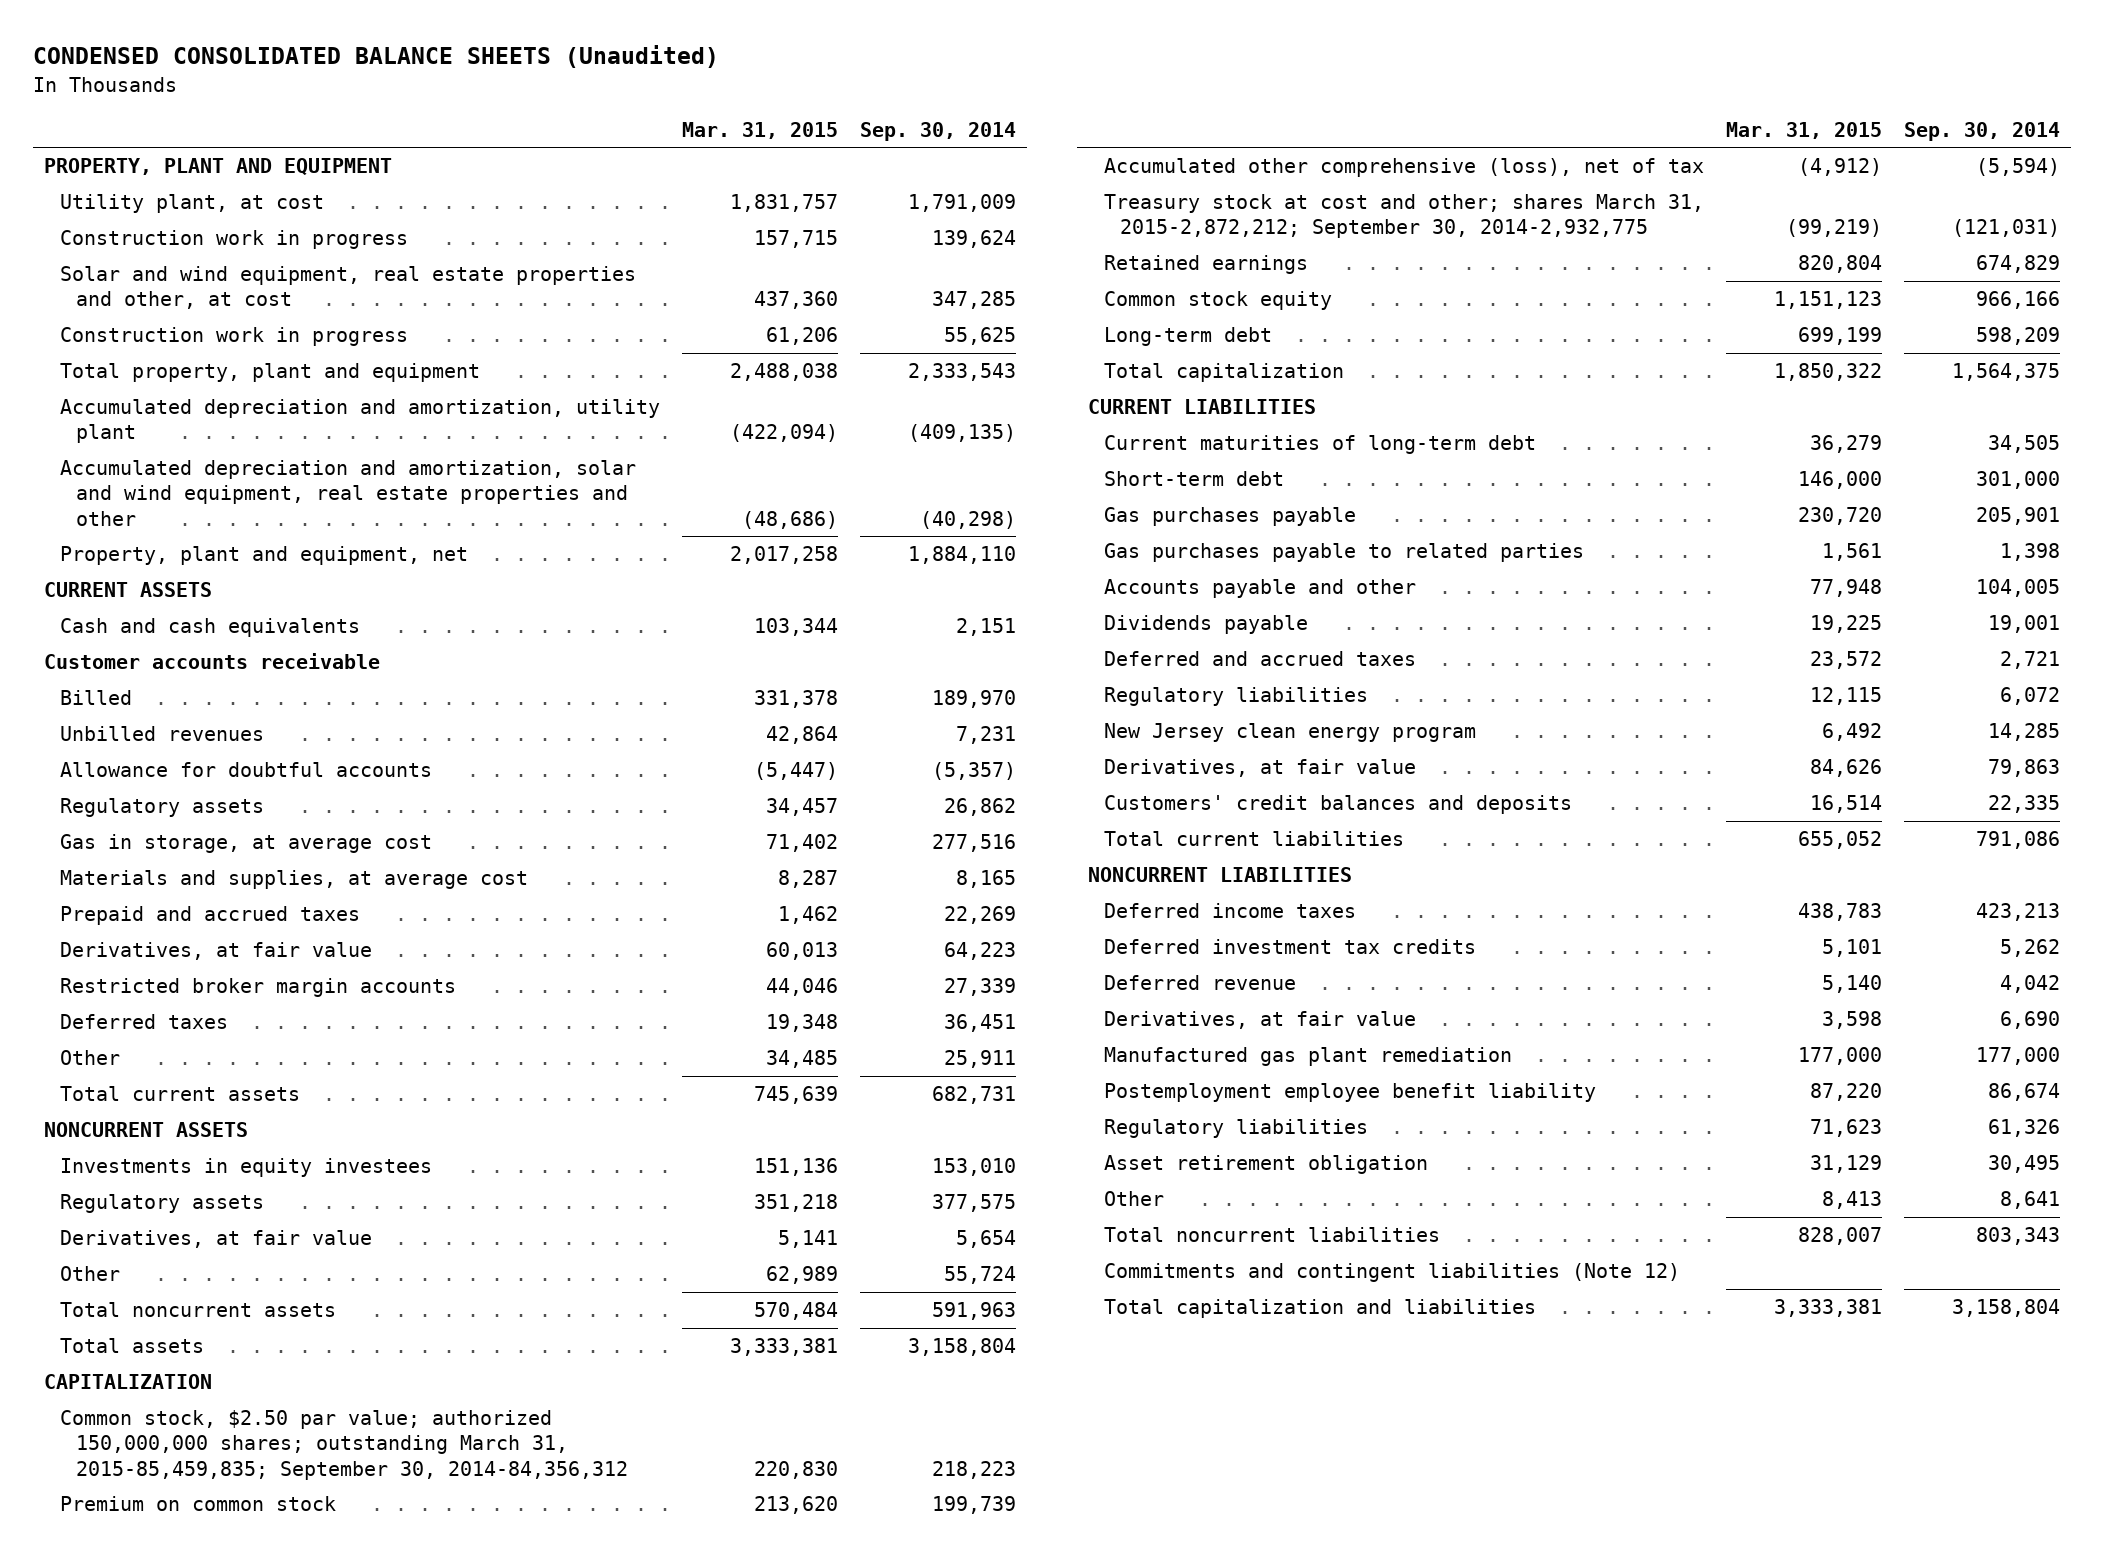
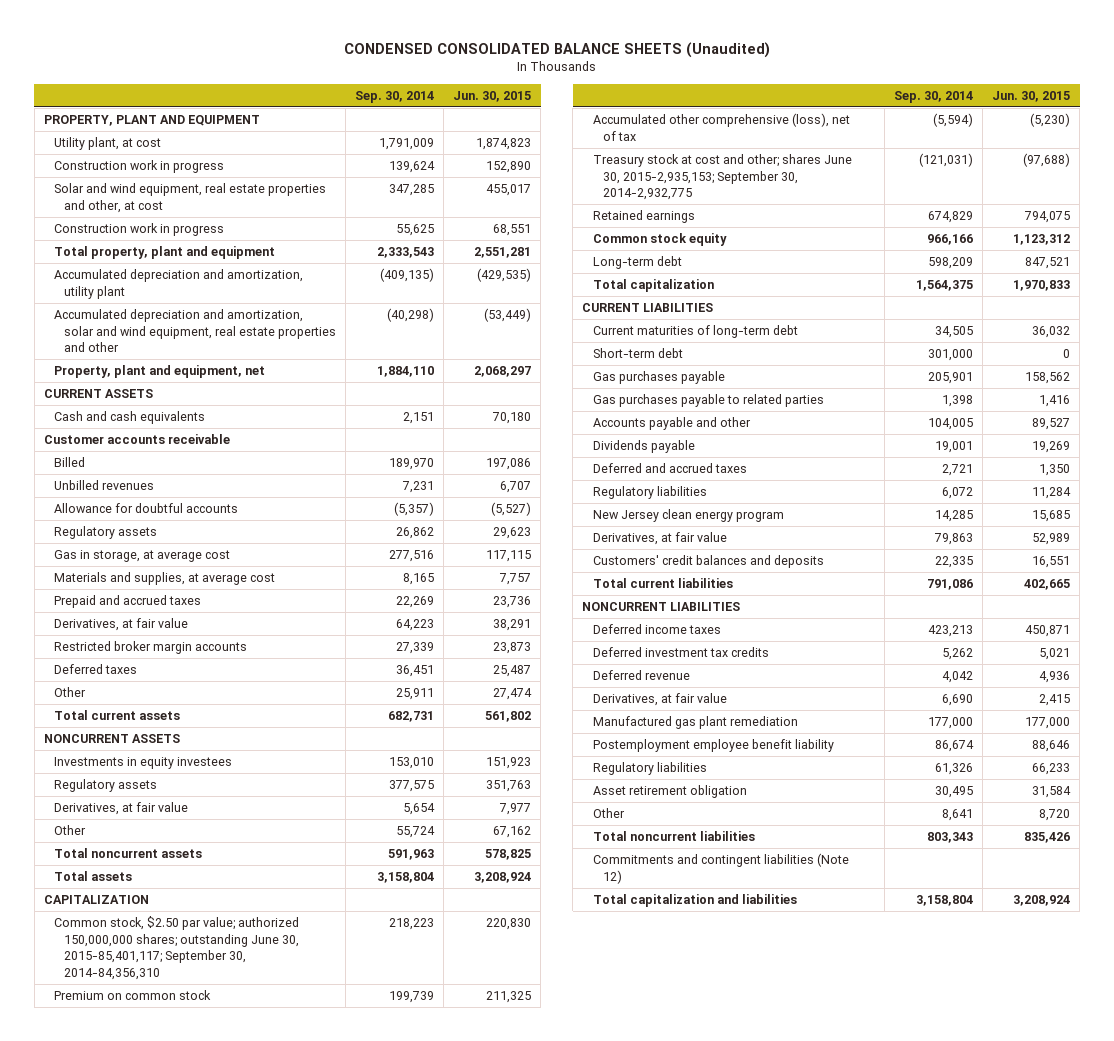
[682,121,839,139] Mar. 31, 2015 -> none
none -> [453,90,532,102] Jun. 30, 2015
[60,1410,628,1480] Common stock, $2.50 par value; authorized 150,000,000 shares; outstanding March 31, 2015-85,459,835; September 30, 2014-84,356,312 -> [53,916,299,980] Common stock, $2.50 par value; authorized 150,000,000 shares; outstanding June 30, 2015-85,401,117; September 30, 2014-84,356,310
[1103,194,1704,239] Treasury stock at cost and other; shares March 31, 2015-2,872,212; September 30, 2014-2,932,775 -> [592,154,852,201] Treasury stock at cost and other; shares June 30, 2015-2,935,153; September 30, 2014-2,932,775

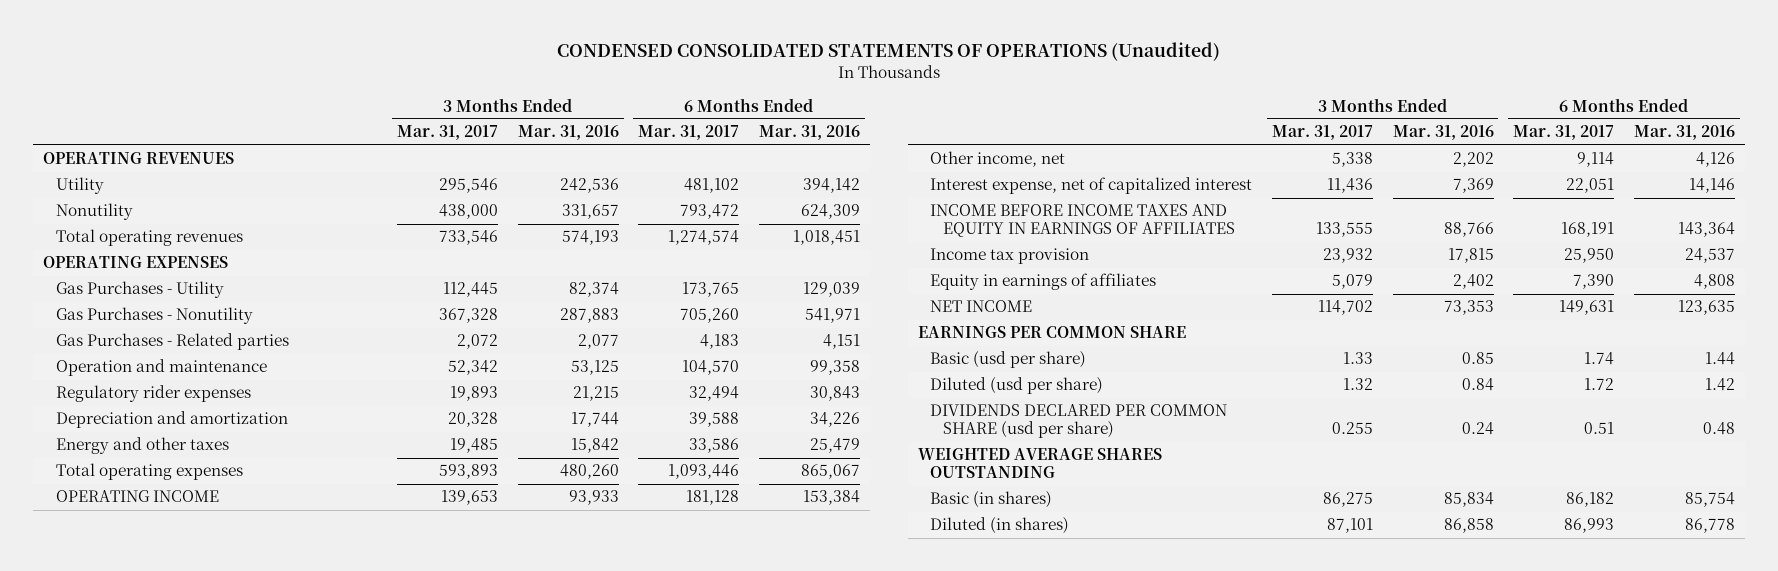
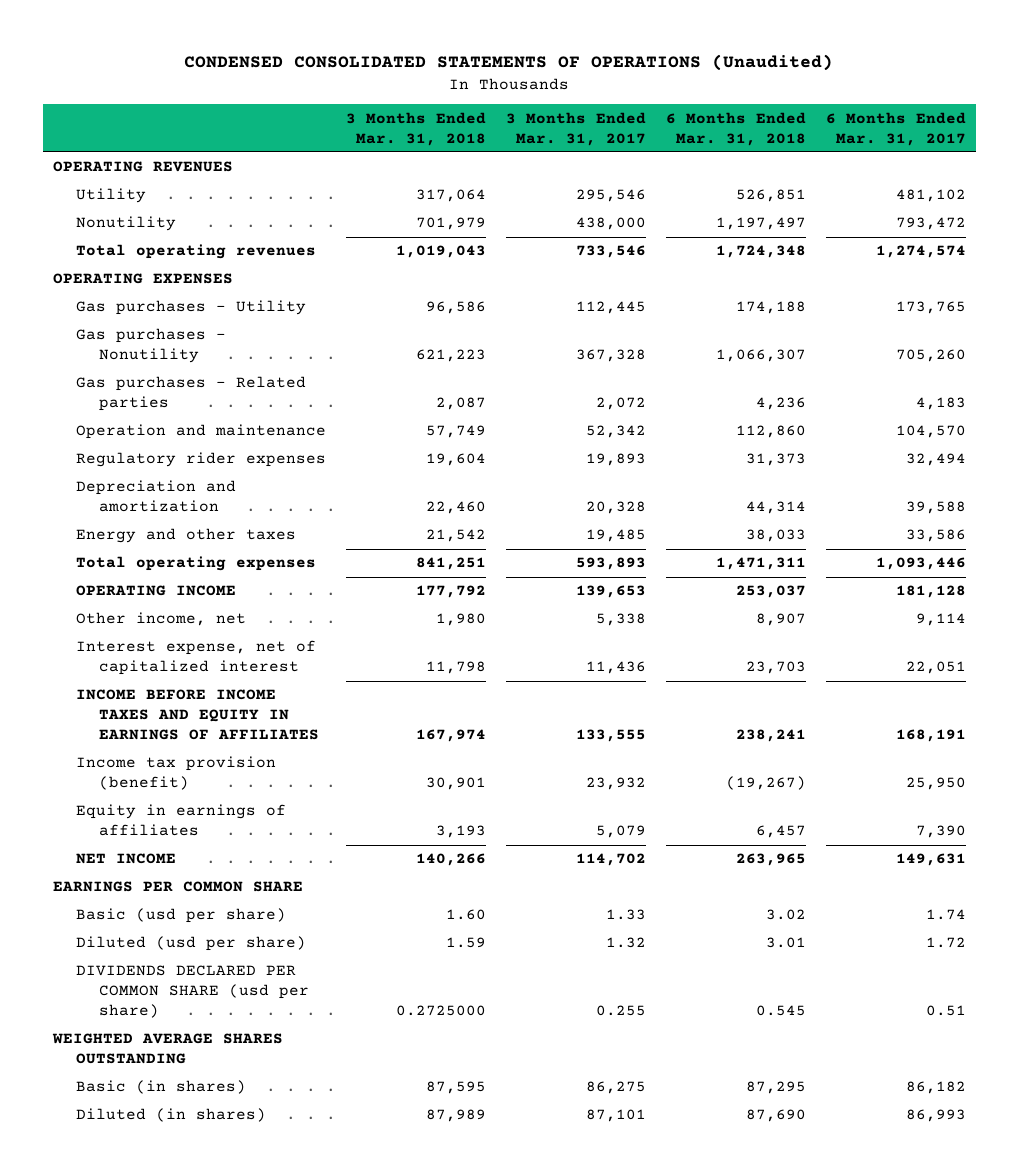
[517,125,619,141] Mar. 31, 2016 -> none
[759,125,861,141] Mar. 31, 2016 -> none
none -> [345,111,486,146] 3 Months Ended Mar. 31, 2018
none -> [665,111,806,146] 6 Months Ended Mar. 31, 2018
[55,281,224,299] Gas Purchases - Utility -> [75,300,306,316] Gas purchases - Utility
[55,307,253,325] Gas Purchases - Nonutility -> [75,328,226,364] Gas purchases - Nonutility
[55,333,289,351] Gas Purchases - Related parties -> [75,376,306,412] Gas purchases - Related parties
[930,248,1090,265] Income tax provision -> [75,756,276,791] Income tax provision (benefit)

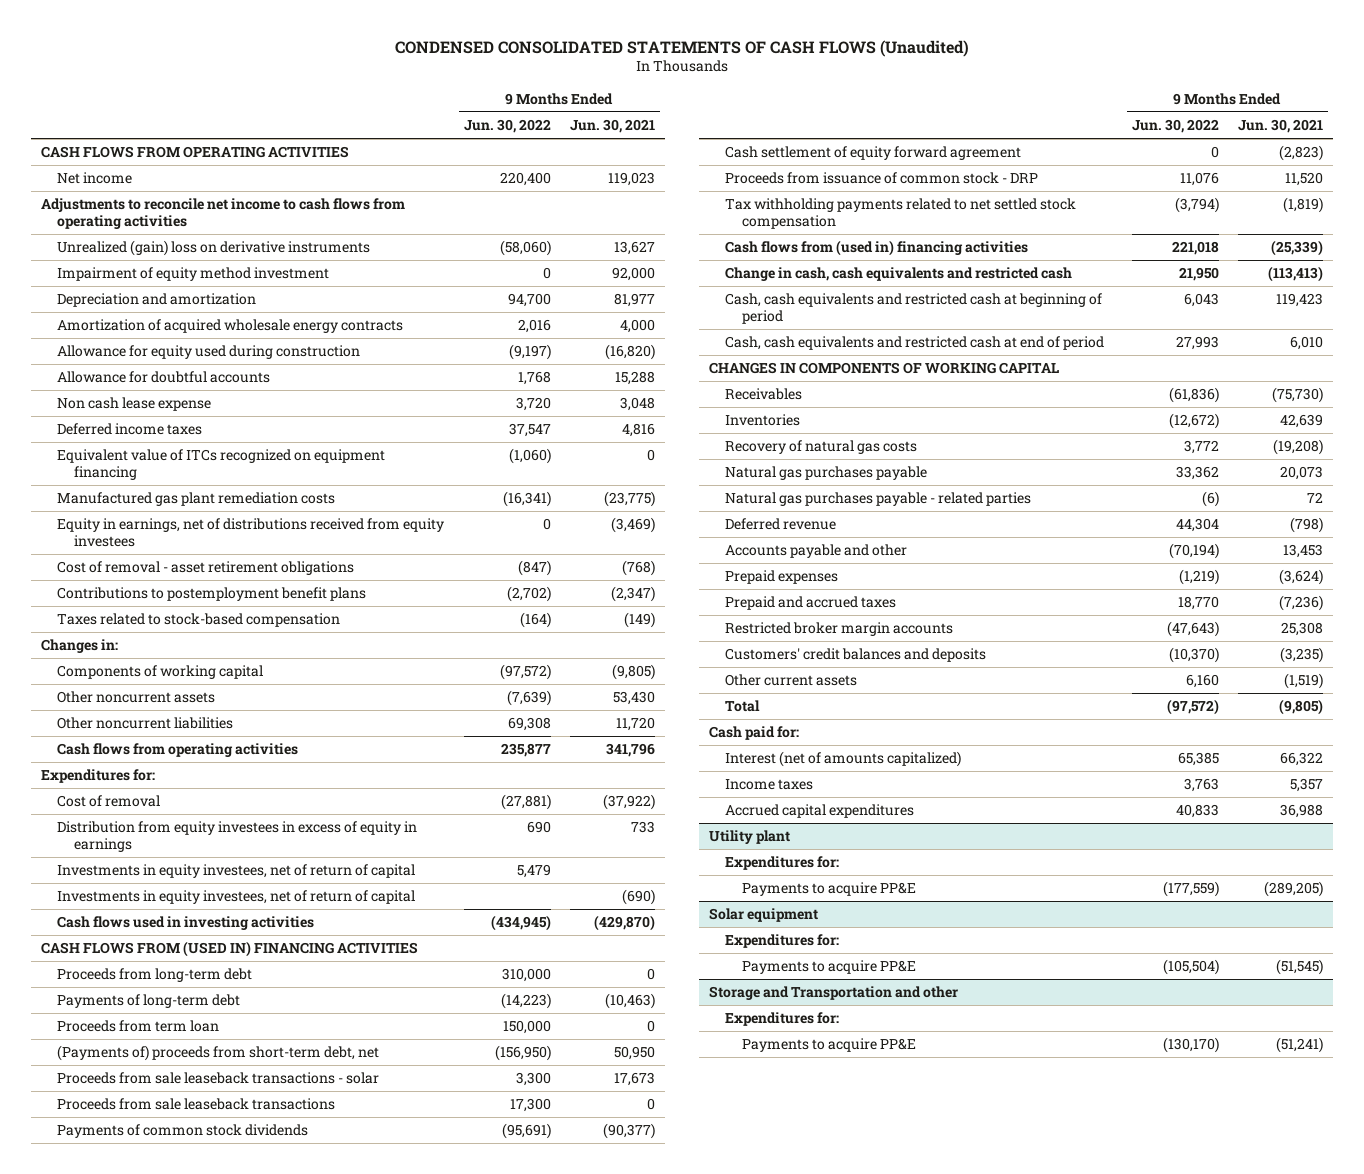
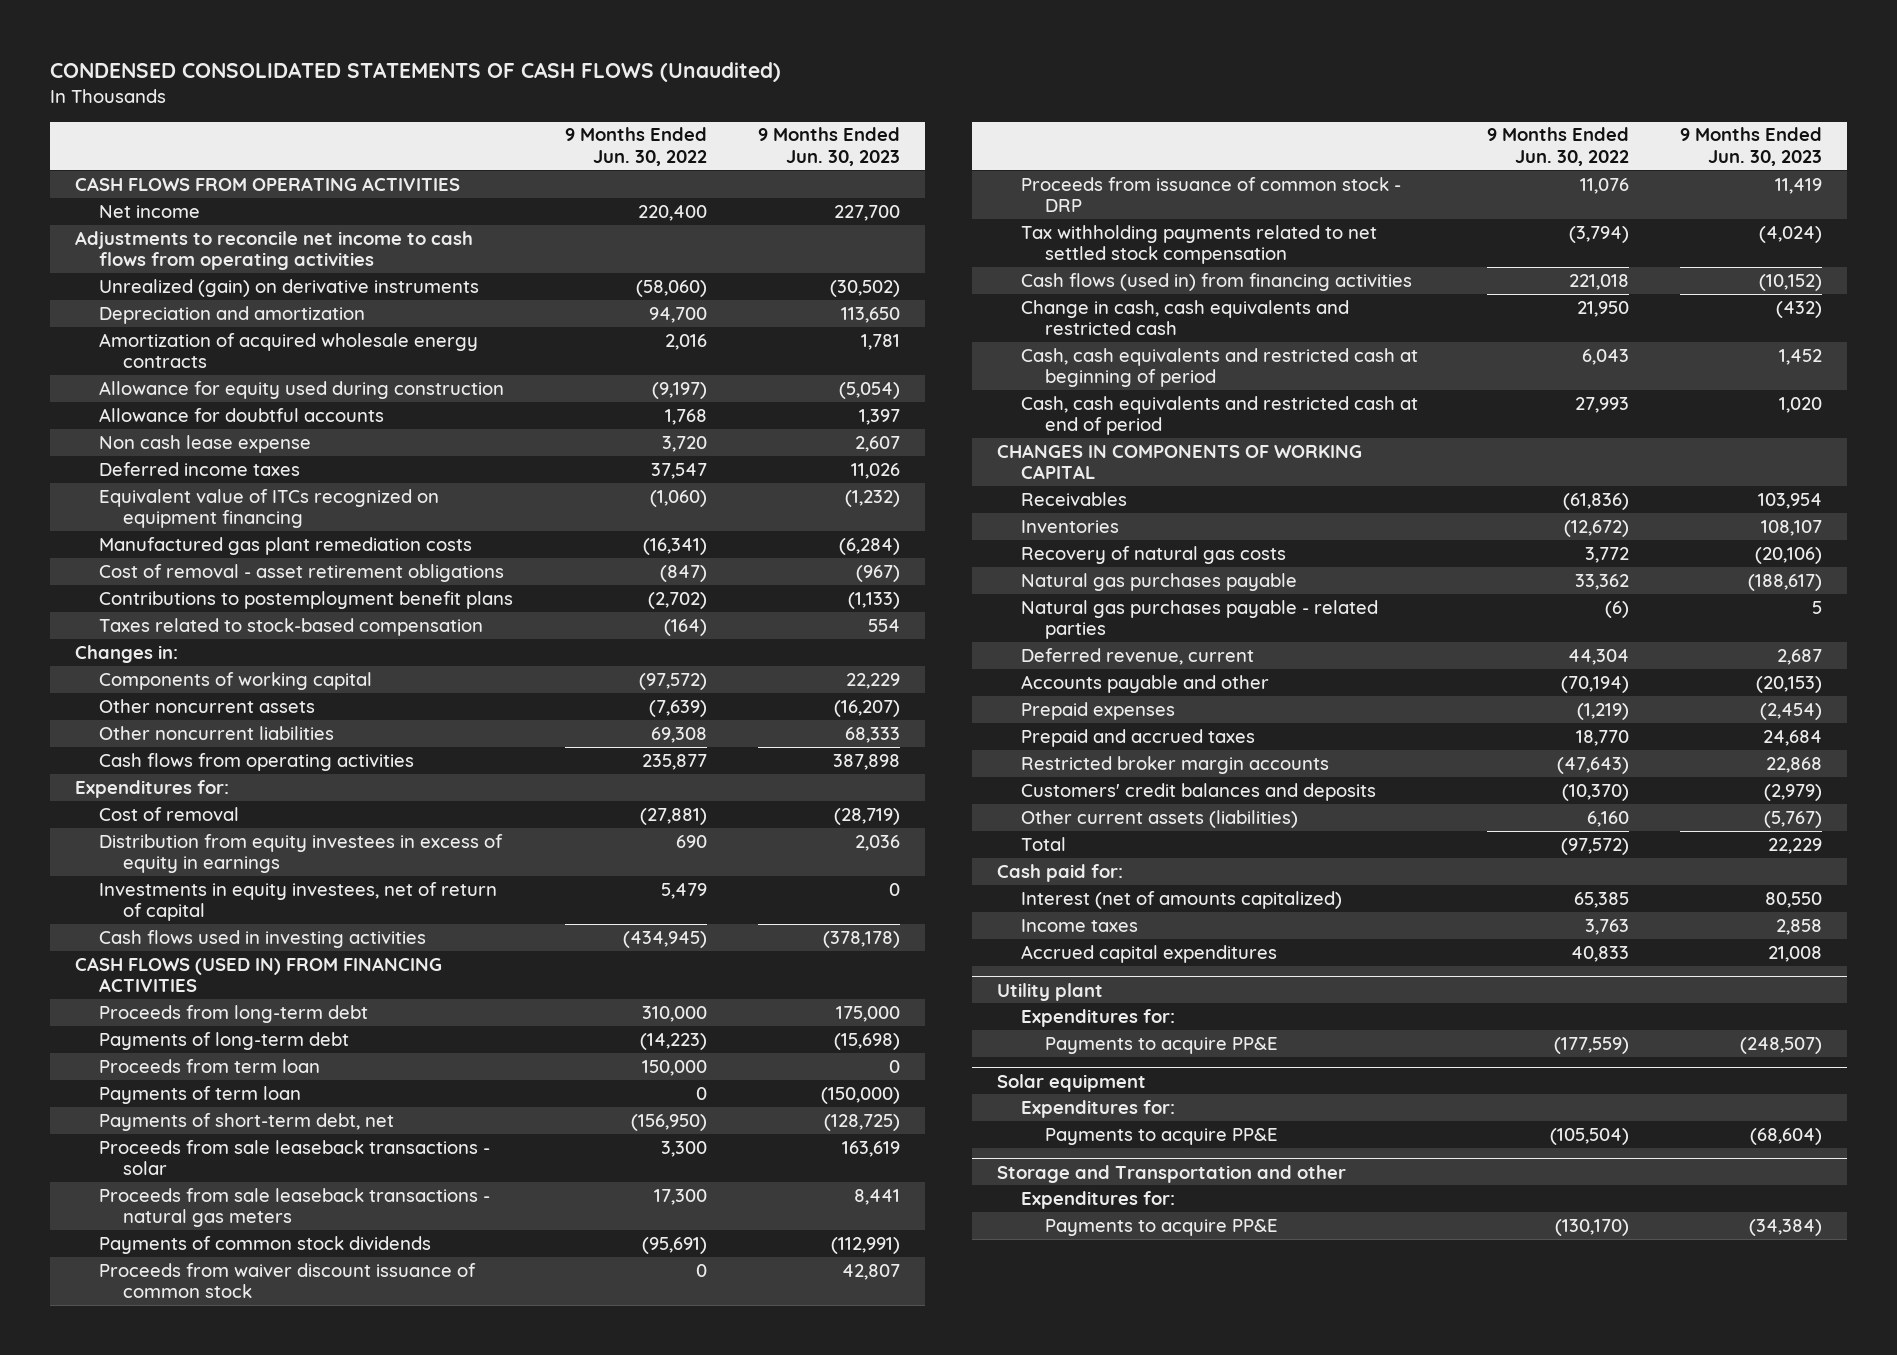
[569,118,655,133] Jun. 30, 2021 -> none
none -> [757,127,900,166] 9 Months Ended Jun. 30, 2023
[57,267,330,282] Impairment of equity method investment -> none
[57,240,371,257] Unrealized (gain) loss on derivative instruments -> [99,278,480,297] Unrealized (gain) on derivative instruments
[57,518,445,548] Equity in earnings, net of distributions received from equity investees -> none
[57,890,416,905] Investments in equity investees, net of return of capital -> none
[40,941,418,958] CASH FLOWS FROM (USED IN) FINANCING ACTIVITIES -> [75,956,443,993] CASH FLOWS (USED IN) FROM FINANCING ACTIVITIES
none -> [99,1085,302,1104] Payments of term loan
[57,1045,380,1062] (Payments of) proceeds from short-term debt, net -> [99,1112,395,1131] Payments of short-term debt, net
[57,1098,336,1111] Proceeds from sale leaseback transactions -> [99,1187,491,1228] Proceeds from sale leaseback transactions - natural gas meters
[725,146,1022,161] Cash settlement of equity forward agreement -> none
none -> [99,1262,477,1299] Proceeds from waiver discount issuance of common stock
[725,240,1029,257] Cash flows from (used in) financing activities -> [1021,272,1413,291] Cash flows (used in) from financing activities
[725,518,837,531] Deferred revenue -> [1021,647,1255,665] Deferred revenue, current
[725,674,858,687] Other current assets -> [1021,809,1299,828] Other current assets (liabilities)

